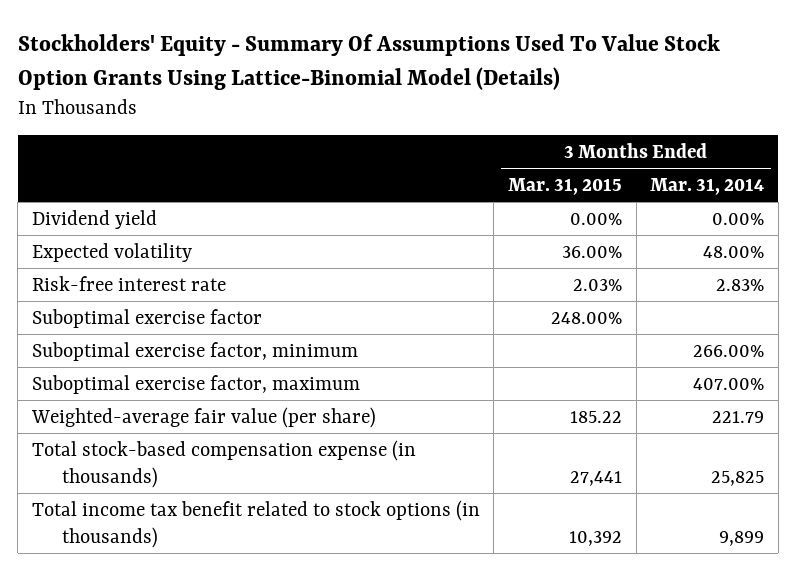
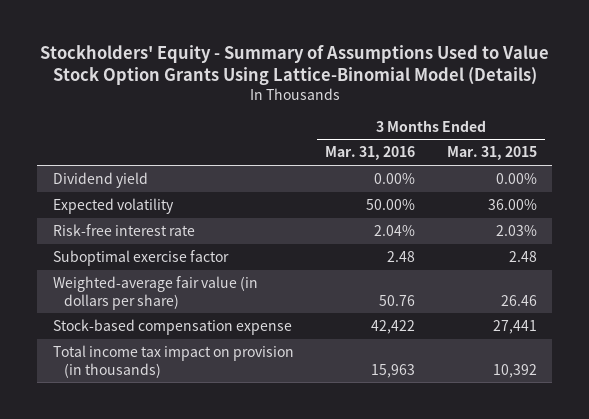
[17,34,720,90] Stockholders' Equity - Summary Of Assumptions Used To Value Stock Option Grants Using Lattice-Binomial Model (Details) -> [39,44,549,85] Stockholders' Equity - Summary of Assumptions Used to Value Stock Option Grants Using Lattice-Binomial Model (Details)
[650,177,765,195] Mar. 31, 2014 -> none
none -> [325,146,416,161] Mar. 31, 2016
[31,341,358,361] Suboptimal exercise factor, minimum -> none
[31,374,360,394] Suboptimal exercise factor, maximum -> none
[550,311,622,324] 248.00% -> [508,250,537,262] 2.48
[30,406,376,428] Weighted-average fair value (per share) -> [52,275,258,310] Weighted-average fair value (in dollars per share)
[569,410,622,423] 185.22 -> [500,294,537,306] 26.46
[31,439,416,488] Total stock-based compensation expense (in thousands) -> [52,318,292,335] Stock-based compensation expense
[31,499,480,548] Total income tax benefit related to stock options (in thousands) -> [52,344,294,378] Total income tax impact on provision (in thousands)

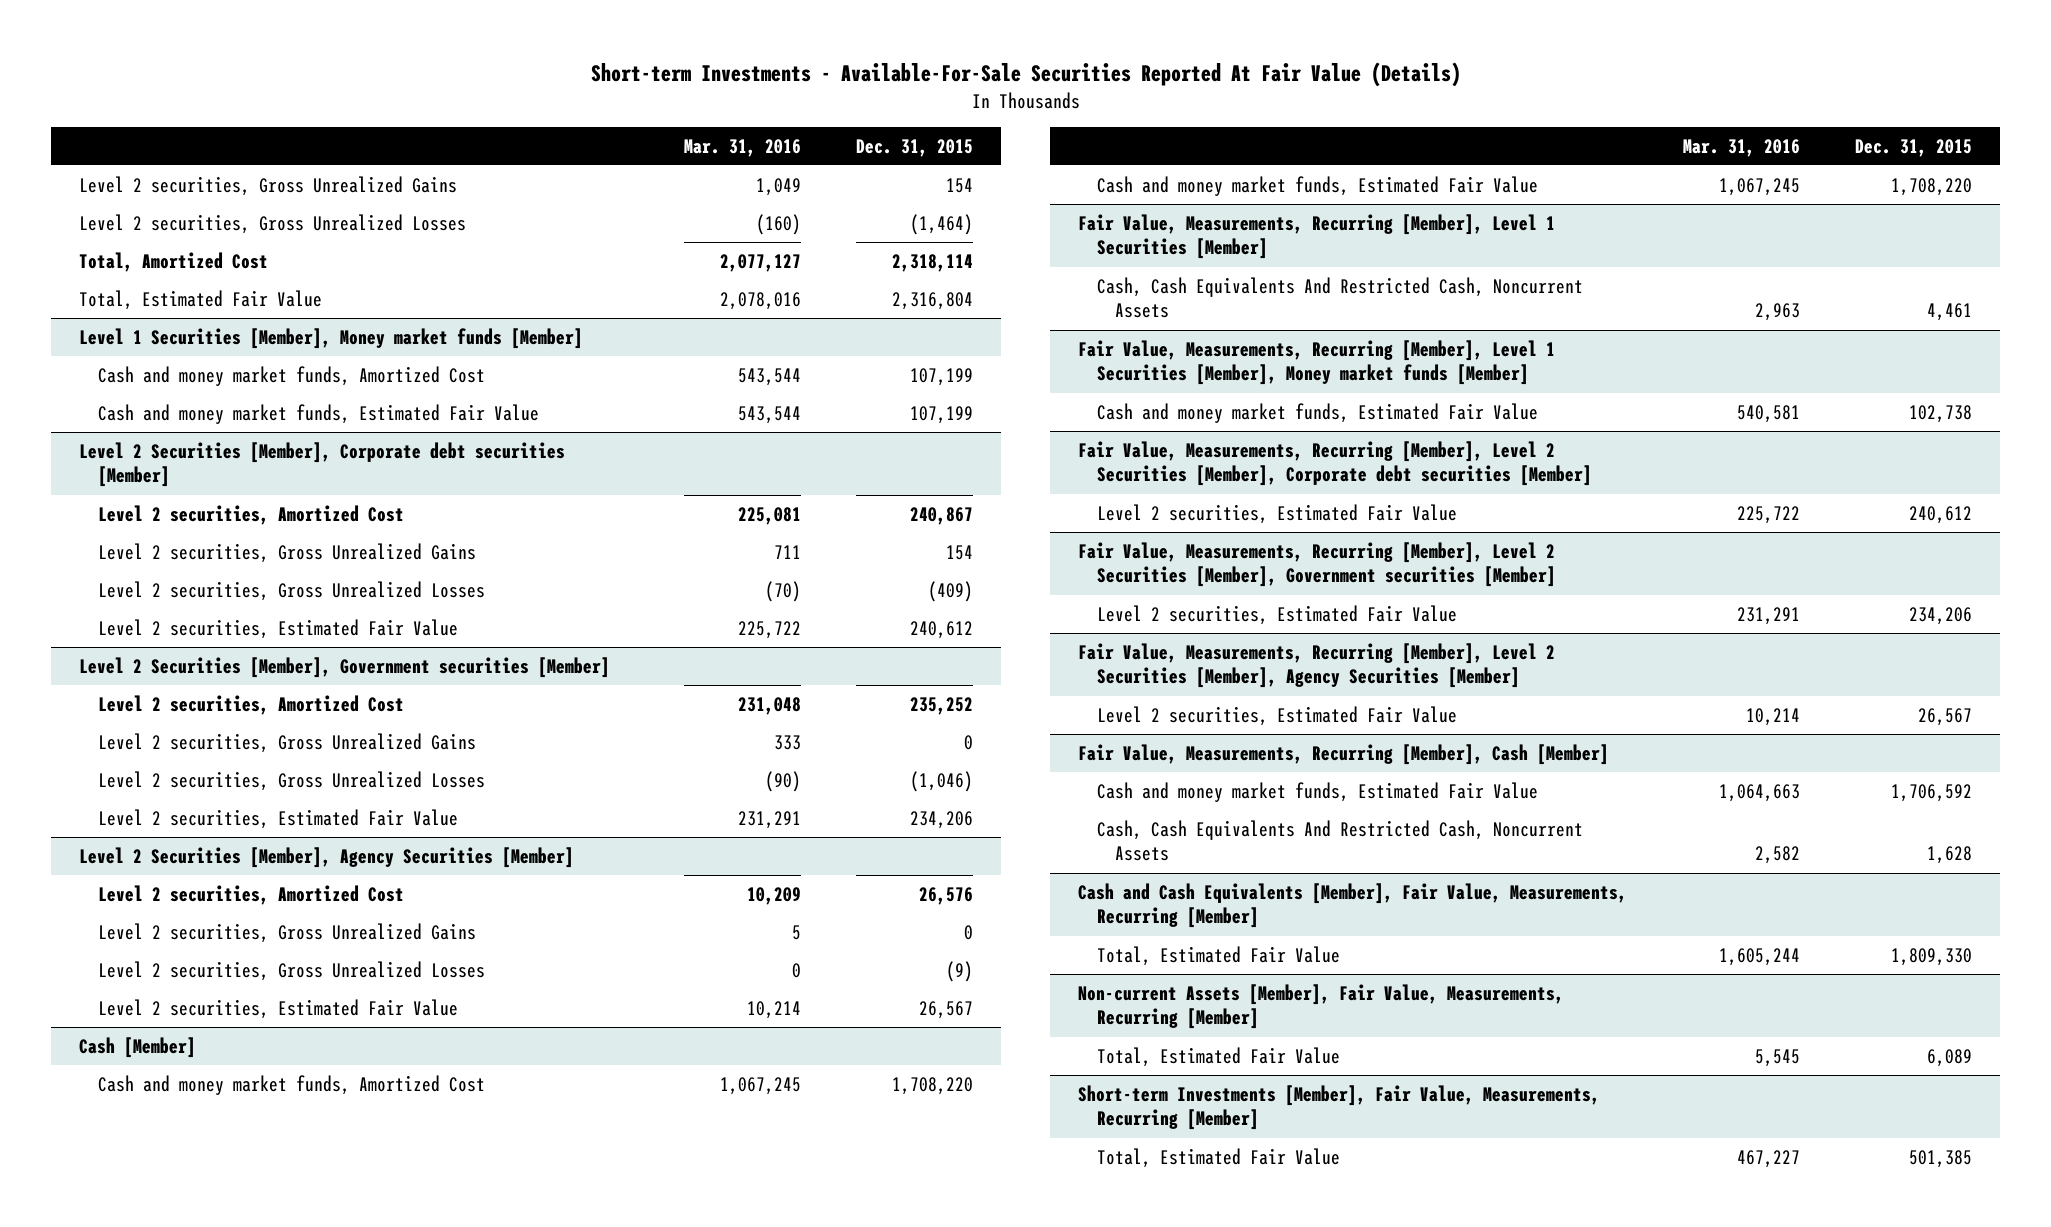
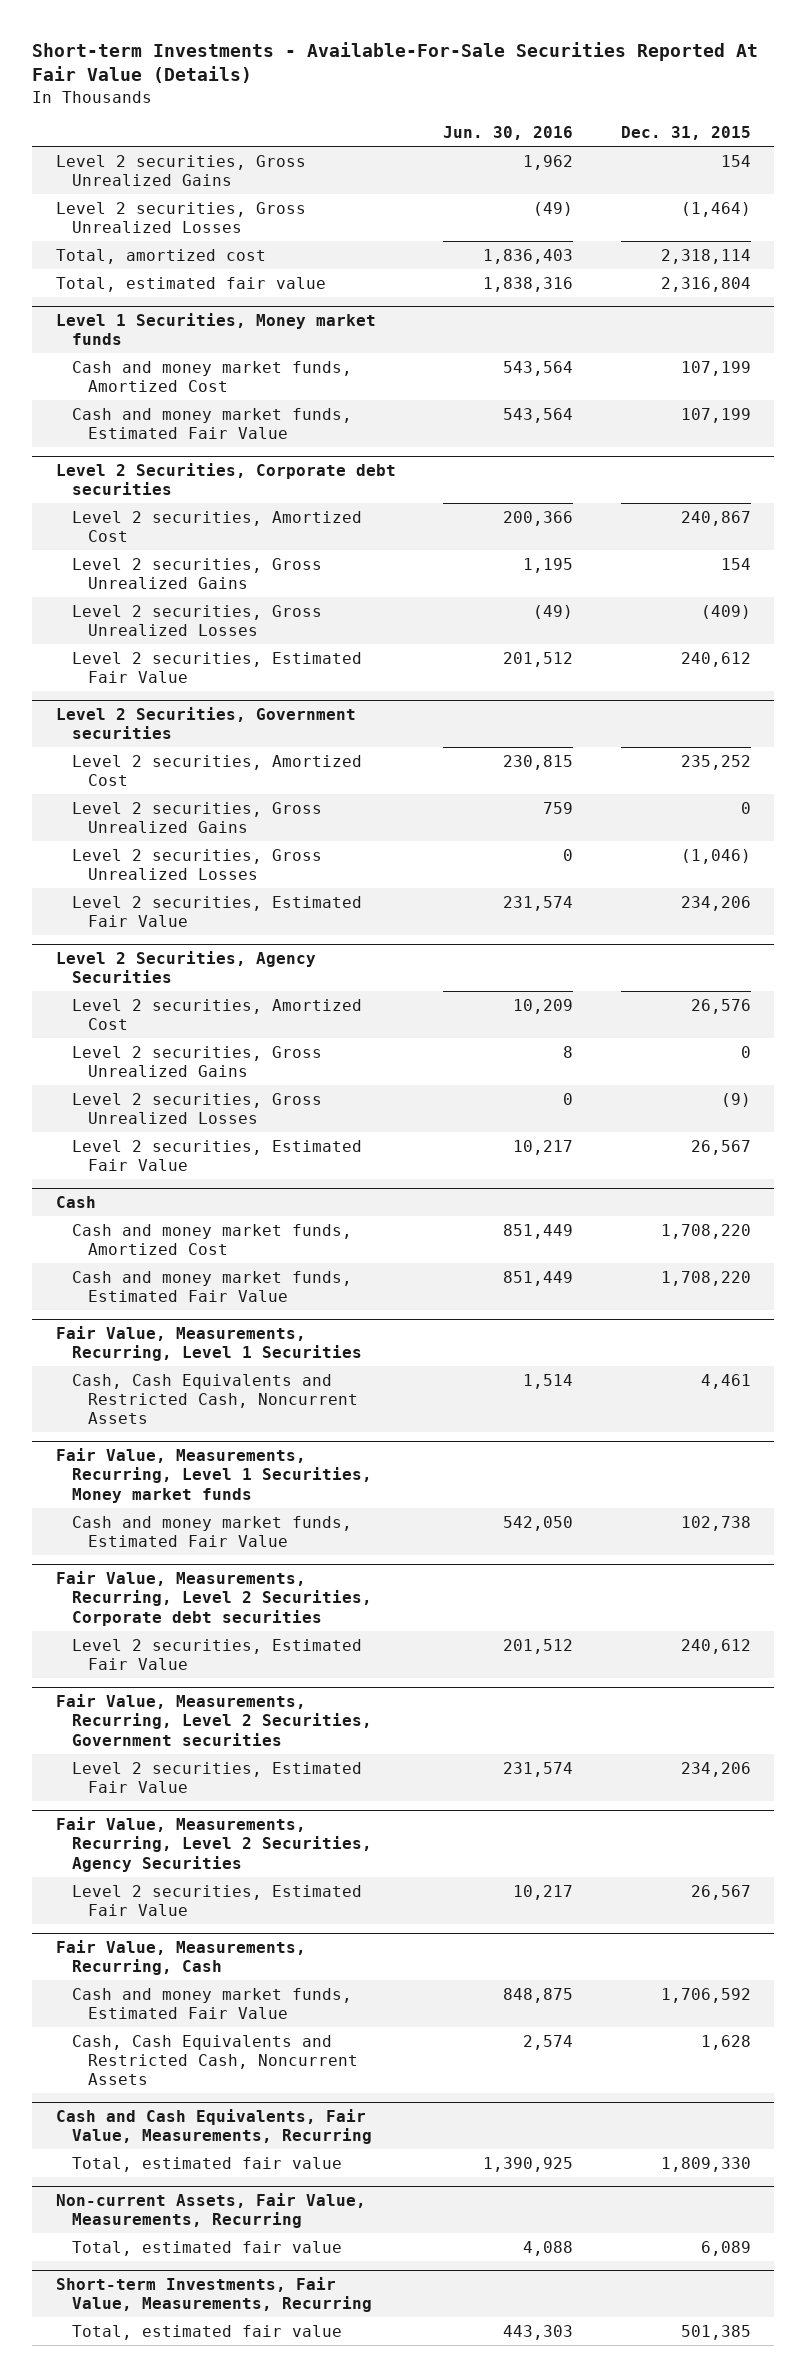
[683,138,801,157] Mar. 31, 2016 -> none
none -> [443,126,574,141] Jun. 30, 2016
[78,251,268,272] Total, Amortized Cost -> [55,248,266,264] Total, amortized cost
[78,289,322,310] Total, Estimated Fair Value -> [55,276,326,292] Total, estimated fair value
[78,327,583,349] Level 1 Securities [Member], Money market funds [Member] -> [55,313,376,346] Level 1 Securities, Money market funds
[78,441,565,488] Level 2 Securities [Member], Corporate debt securities [Member] -> [55,463,396,496] Level 2 Securities, Corporate debt securities
[78,656,610,678] Level 2 Securities [Member], Government securities [Member] -> [55,707,356,740] Level 2 Securities, Government securities
[78,846,574,868] Level 2 Securities [Member], Agency Securities [Member] -> [55,951,316,984] Level 2 Securities, Agency Securities
[78,1036,196,1058] Cash [Member] -> [55,1196,96,1209] Cash
[1077,213,1555,260] Fair Value, Measurements, Recurring [Member], Level 1 Securities [Member] -> [55,1326,363,1362] Fair Value, Measurements, Recurring, Level 1 Securities
[1096,276,1583,319] Cash, Cash Equivalents And Restricted Cash, Noncurrent Assets -> [72,1373,359,1424] Cash, Cash Equivalents and Restricted Cash, Noncurrent Assets
[1077,339,1555,386] Fair Value, Measurements, Recurring [Member], Level 1 Securities [Member], Money market funds [Member] -> [55,1448,373,1503] Fair Value, Measurements, Recurring, Level 1 Securities, Money market funds
[1077,440,1592,487] Fair Value, Measurements, Recurring [Member], Level 2 Securities [Member], Corporate debt securities [Member] -> [55,1571,373,1626] Fair Value, Measurements, Recurring, Level 2 Securities, Corporate debt securities
[1077,541,1556,588] Fair Value, Measurements, Recurring [Member], Level 2 Securities [Member], Government securities [Member] -> [55,1694,373,1746] Fair Value, Measurements, Recurring, Level 2 Securities, Government securities
[1077,642,1555,689] Fair Value, Measurements, Recurring [Member], Level 2 Securities [Member], Agency Securities [Member] -> [55,1817,373,1872] Fair Value, Measurements, Recurring, Level 2 Securities, Agency Securities
[1077,743,1609,765] Fair Value, Measurements, Recurring [Member], Cash [Member] -> [55,1940,306,1976] Fair Value, Measurements, Recurring, Cash
[1096,819,1583,862] Cash, Cash Equivalents And Restricted Cash, Noncurrent Assets -> [72,2034,359,2085] Cash, Cash Equivalents and Restricted Cash, Noncurrent Assets
[1077,882,1627,929] Cash and Cash Equivalents [Member], Fair Value, Measurements, Recurring [Member] -> [55,2109,373,2145] Cash and Cash Equivalents, Fair Value, Measurements, Recurring
[1096,945,1340,966] Total, Estimated Fair Value -> [72,2156,343,2172] Total, estimated fair value
[1077,983,1564,1030] Non-current Assets [Member], Fair Value, Measurements, Recurring [Member] -> [55,2193,366,2229] Non-current Assets, Fair Value, Measurements, Recurring
[1096,1046,1340,1067] Total, Estimated Fair Value -> [72,2240,343,2256] Total, estimated fair value
[1077,1084,1600,1131] Short-term Investments [Member], Fair Value, Measurements, Recurring [Member] -> [55,2277,373,2313] Short-term Investments, Fair Value, Measurements, Recurring
[1096,1147,1340,1168] Total, Estimated Fair Value -> [72,2324,343,2340] Total, estimated fair value

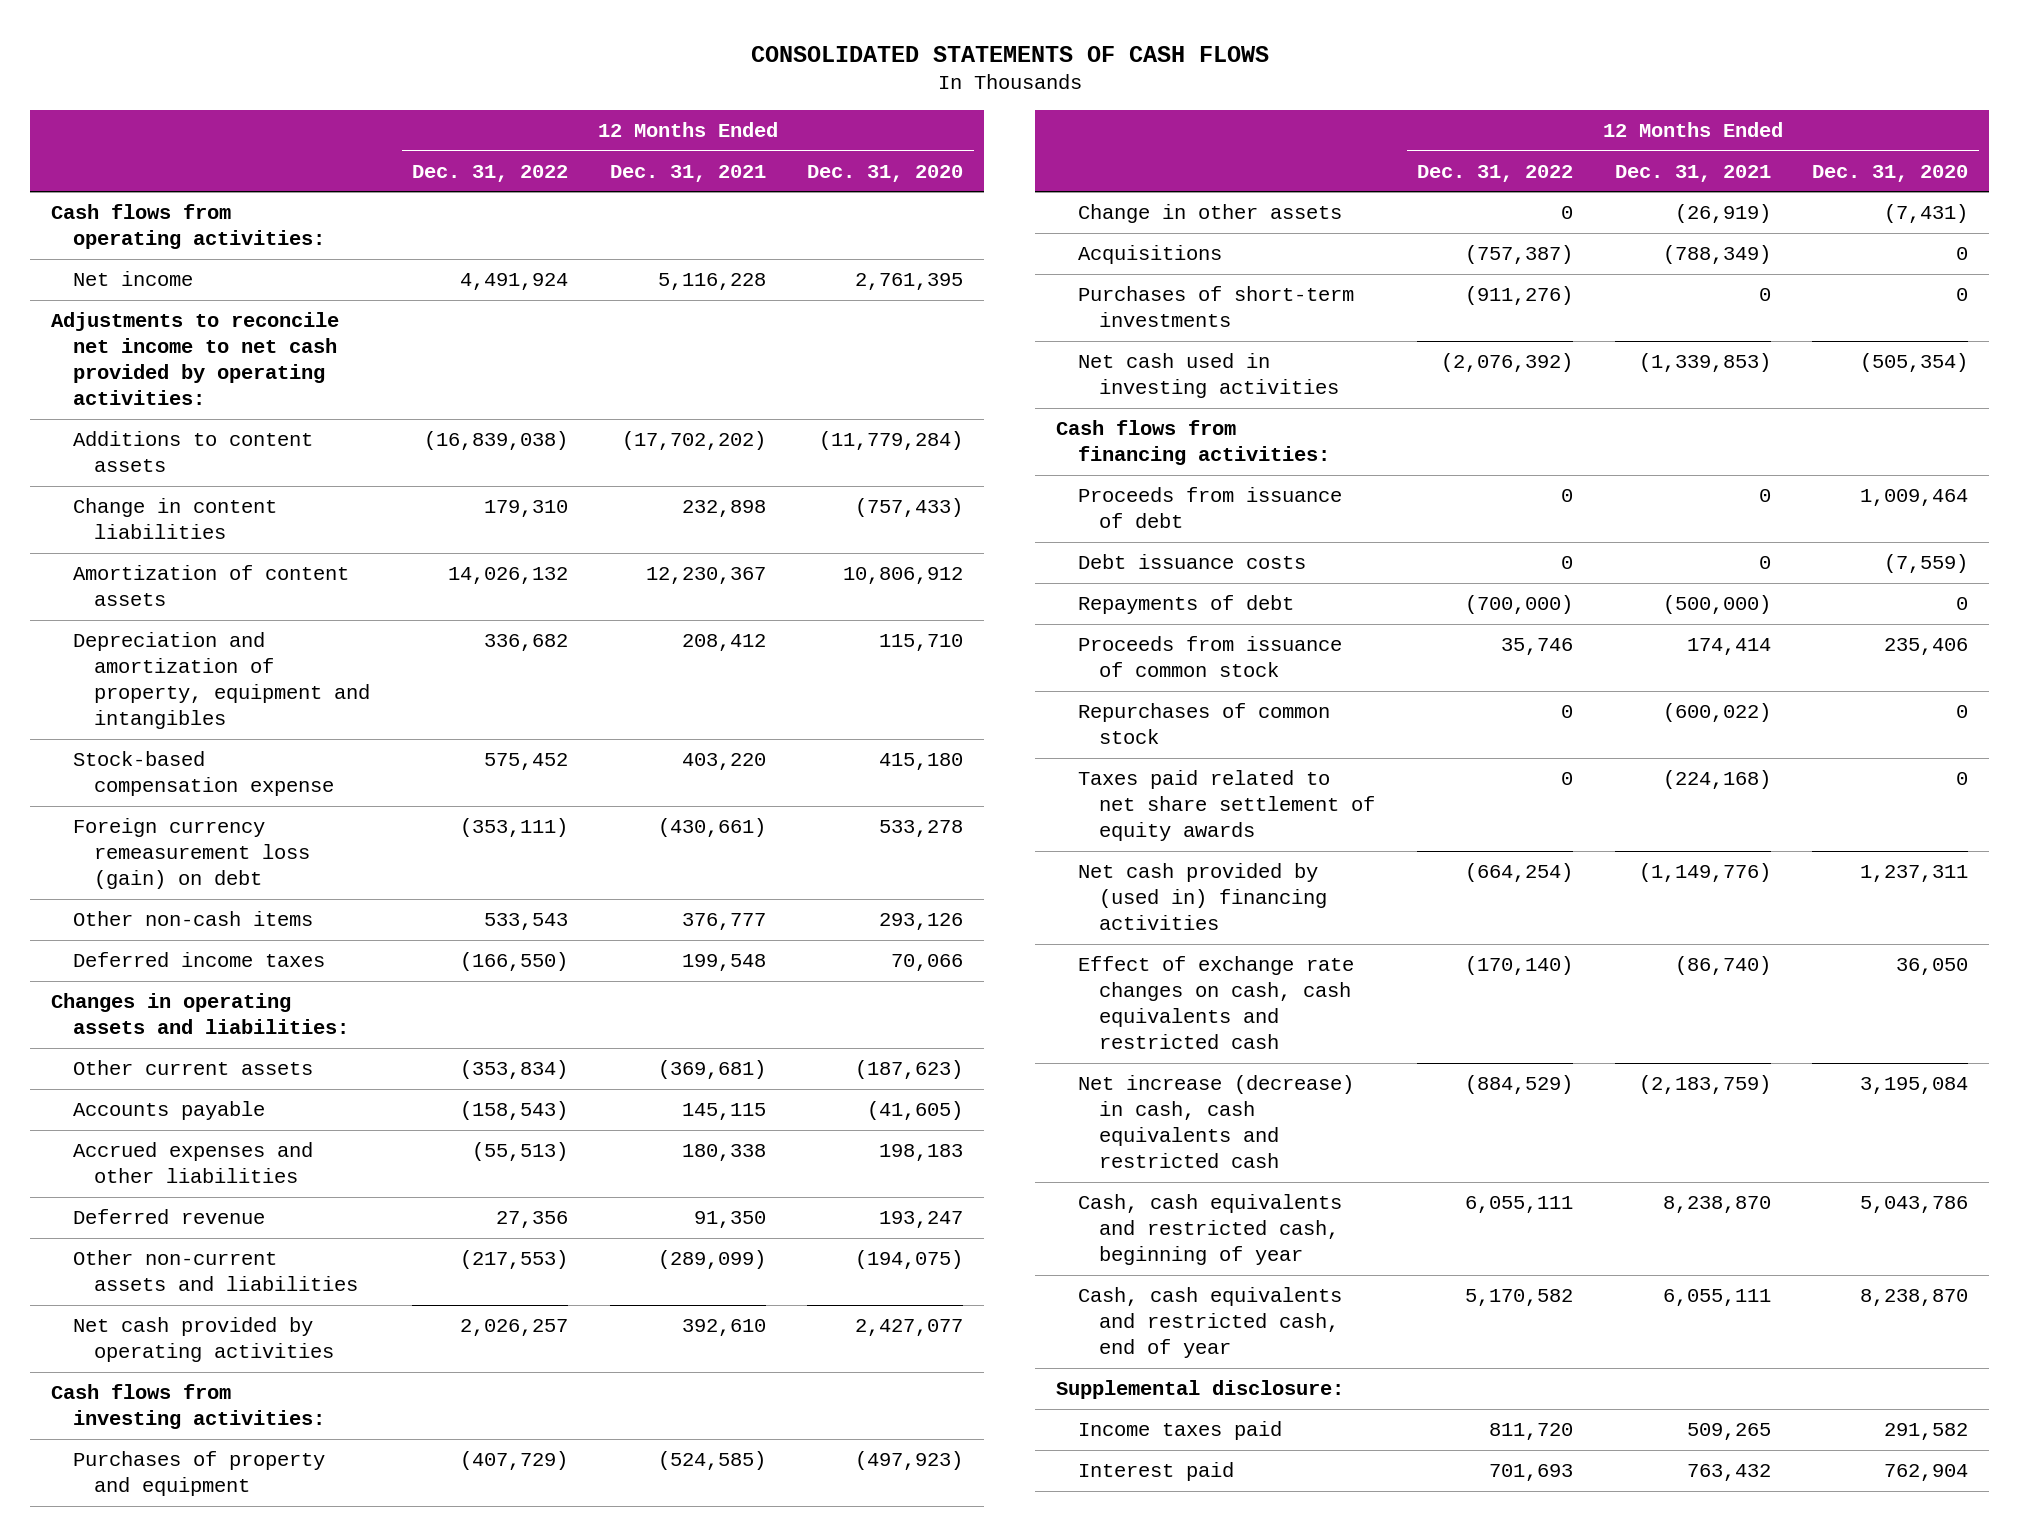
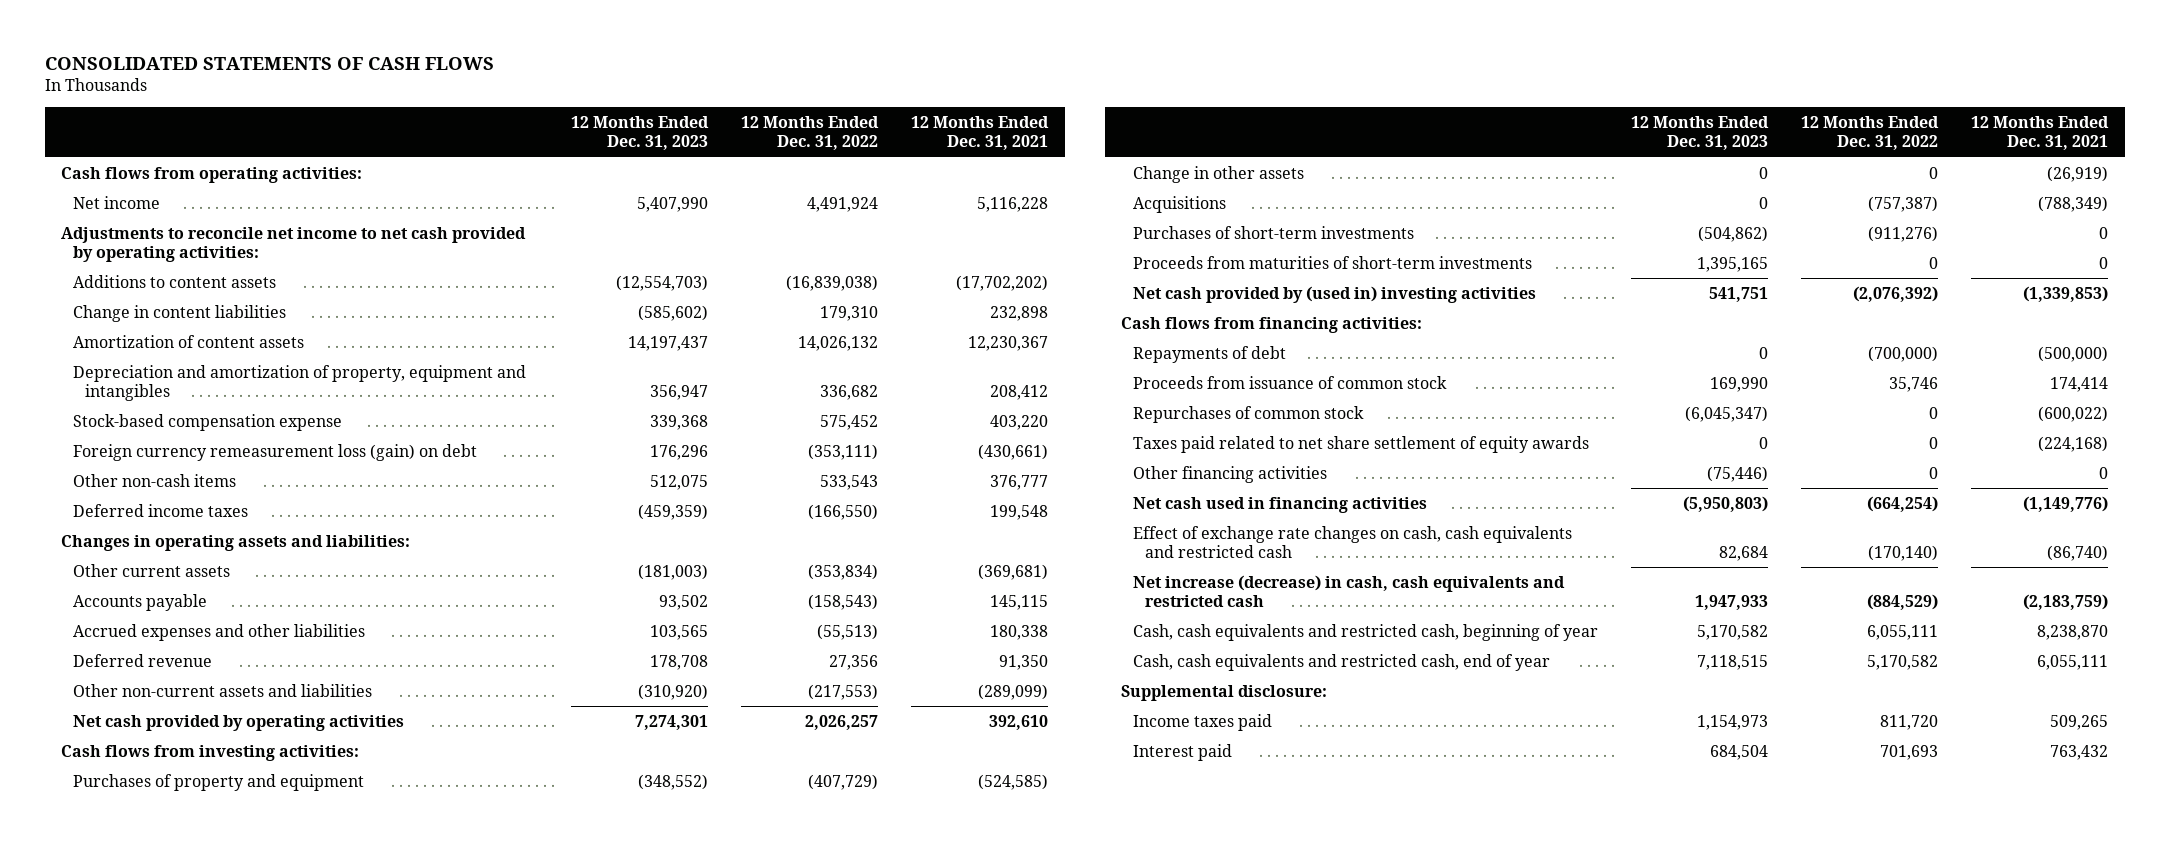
[807,164,964,182] Dec. 31, 2020 -> none
none -> [571,115,710,151] 12 Months Ended Dec. 31, 2023
none -> [1133,255,1533,269] Proceeds from maturities of short-term investments
[1077,353,1340,399] Net cash used in investing activities -> [1133,285,1537,303] Net cash provided by (used in) investing activities
[1077,487,1342,529] Proceeds from issuance of debt -> none
[1077,554,1306,570] Debt issuance costs -> none
none -> [1133,465,1328,483] Other financing activities
[1077,863,1328,931] Net cash provided by (used in) financing activities -> [1133,496,1428,513] Net cash used in financing activities

